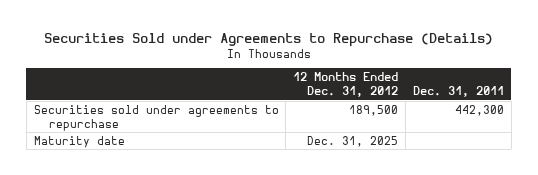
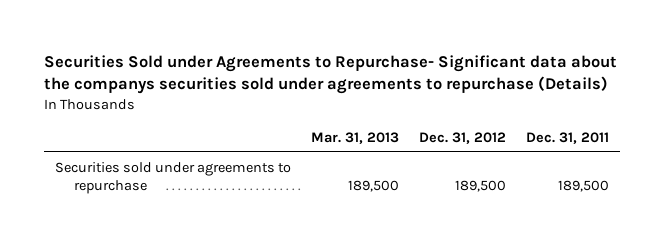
[43,33,493,48] Securities Sold under Agreements to Repurchase (Details) -> [44,54,618,95] Securities Sold under Agreements to Repurchase- Significant data about the companys securities sold under agreements to repurchase (Details)
[293,72,399,98] 12 Months Ended Dec. 31, 2012 -> none
none -> [310,131,399,144] Mar. 31, 2013
none -> [419,131,507,144] Dec. 31, 2012
[33,135,125,148] Maturity date -> none
[454,104,504,116] 442,300 -> [558,179,610,192] 189,500

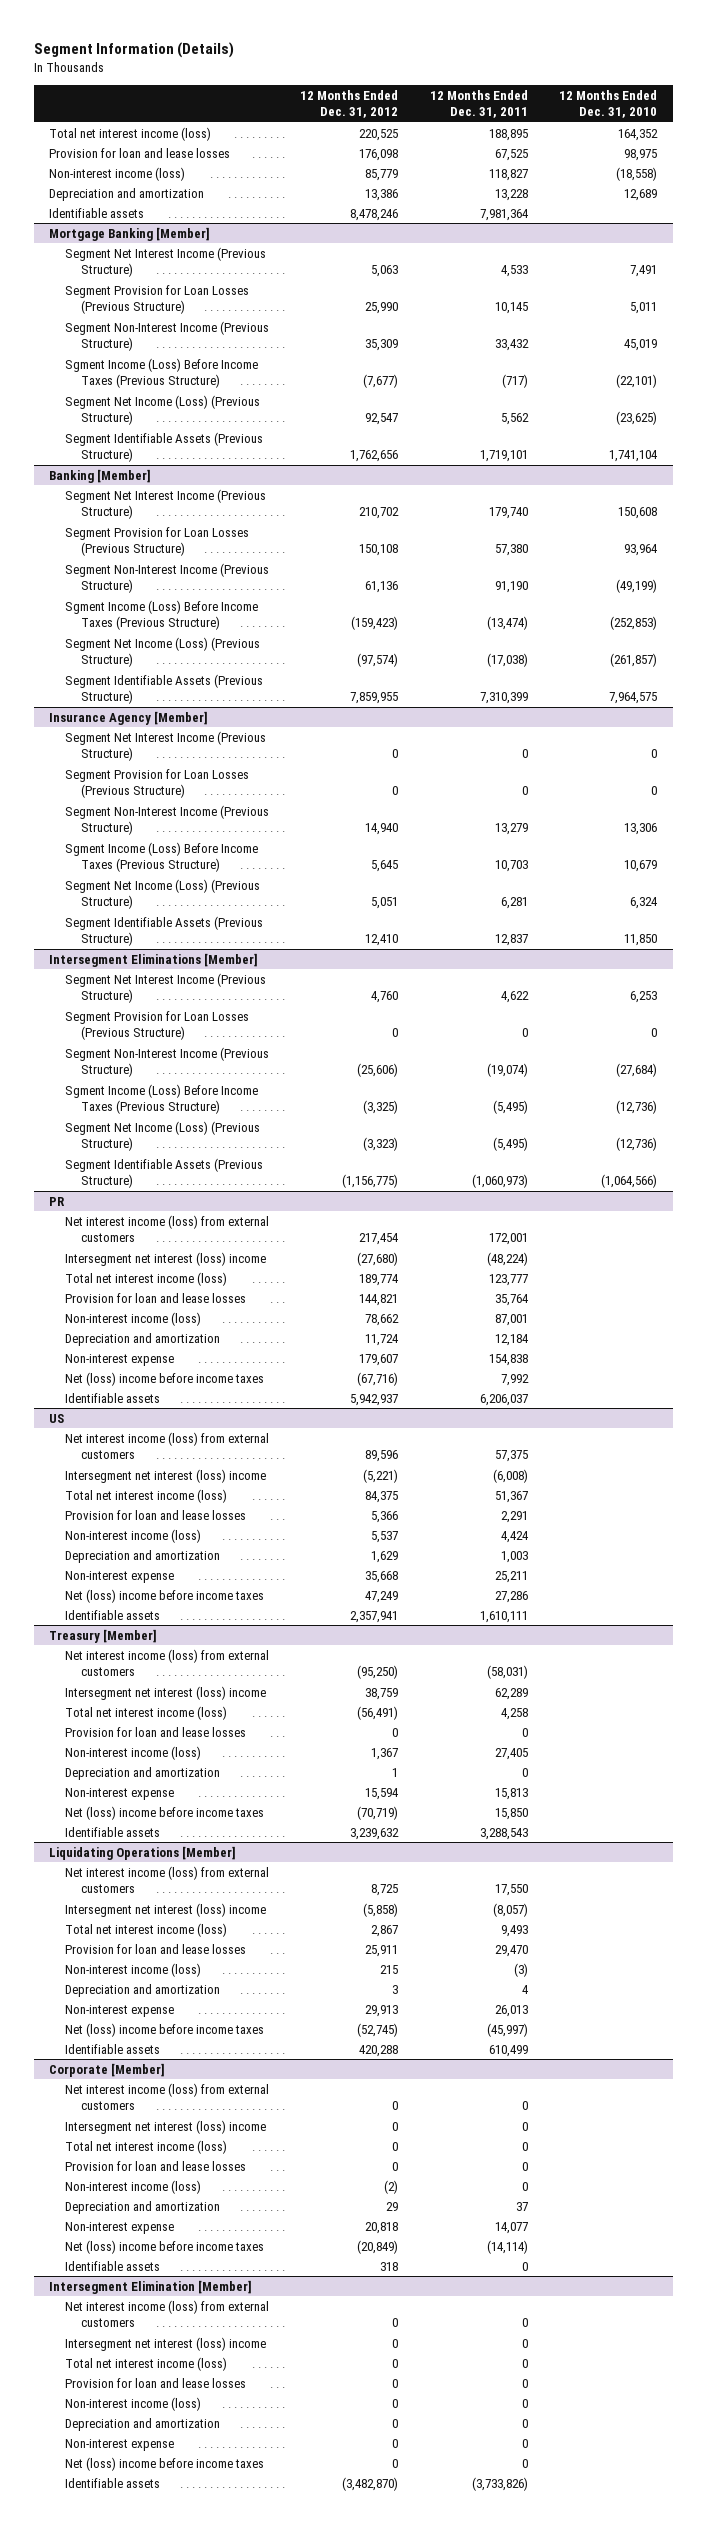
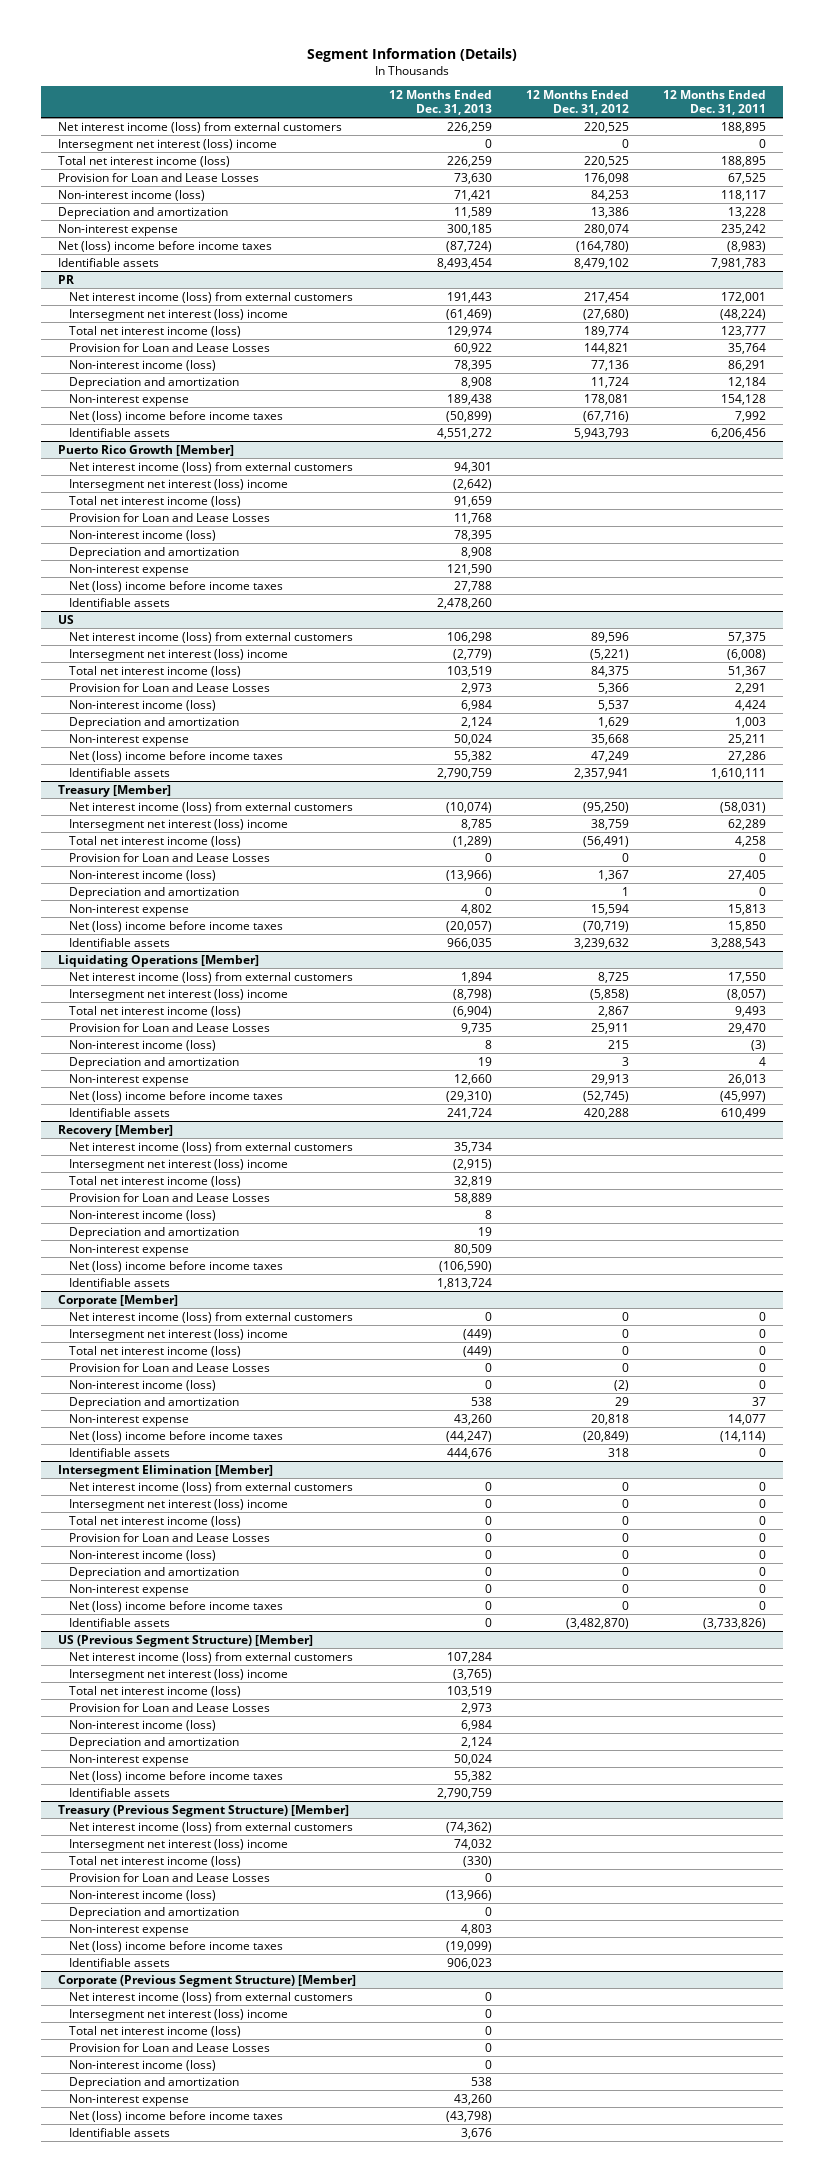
[559,89,658,119] 12 Months Ended Dec. 31, 2010 -> none
none -> [389,90,493,115] 12 Months Ended Dec. 31, 2013
none -> [57,121,342,133] Net interest income (loss) from external customers
none -> [57,138,277,151] Intersegment net interest (loss) income
[49,147,231,158] Provision for loan and lease losses -> [57,172,259,182] Provision for Loan and Lease Losses
[365,168,399,181] 85,779 -> [591,189,630,201] 84,253
[488,168,528,181] 118,827 -> [721,189,767,201] 118,117
[49,226,211,241] Mortgage Banking [Member] -> none
[65,246,267,278] Segment Net Interest Income (Previous Structure) -> none
[65,284,250,315] Segment Provision for Loan Losses (Previous Structure) -> none
[65,320,270,352] Segment Non-Interest Income (Previous Structure) -> none
[65,357,259,389] Sgment Income (Loss) Before Income Taxes (Previous Structure) -> none
[65,394,261,426] Segment Net Income (Loss) (Previous Structure) -> none
[65,431,264,463] Segment Identifiable Assets (Previous Structure) -> none
[49,468,152,483] Banking [Member] -> none
[65,488,267,520] Segment Net Interest Income (Previous Structure) -> none
[65,526,250,557] Segment Provision for Loan Losses (Previous Structure) -> none
[65,562,270,594] Segment Non-Interest Income (Previous Structure) -> none
[65,599,259,631] Sgment Income (Loss) Before Income Taxes (Previous Structure) -> none
[65,636,261,668] Segment Net Income (Loss) (Previous Structure) -> none
[65,673,264,705] Segment Identifiable Assets (Previous Structure) -> none
[49,710,209,725] Insurance Agency [Member] -> none
[65,730,267,762] Segment Net Interest Income (Previous Structure) -> none
[65,768,250,799] Segment Provision for Loan Losses (Previous Structure) -> none
[65,804,270,836] Segment Non-Interest Income (Previous Structure) -> none
[65,841,259,873] Sgment Income (Loss) Before Income Taxes (Previous Structure) -> none
[65,878,261,910] Segment Net Income (Loss) (Previous Structure) -> none
[65,915,264,947] Segment Identifiable Assets (Previous Structure) -> none
[49,952,259,967] Intersegment Eliminations [Member] -> none
[65,972,267,1004] Segment Net Interest Income (Previous Structure) -> none
[65,1010,250,1041] Segment Provision for Loan Losses (Previous Structure) -> none
[65,1046,270,1078] Segment Non-Interest Income (Previous Structure) -> none
[65,1083,259,1115] Sgment Income (Loss) Before Income Taxes (Previous Structure) -> none
[65,1120,261,1152] Segment Net Income (Loss) (Previous Structure) -> none
[65,1157,264,1189] Segment Identifiable Assets (Previous Structure) -> none
none -> [57,223,178,236] Non-interest expense
none -> [57,240,272,252] Net (loss) income before income taxes
[350,208,399,221] 8,478,246 -> [574,257,630,269] 8,479,102
[479,208,529,221] 7,981,364 -> [711,257,767,269] 7,981,783
[65,1292,247,1303] Provision for loan and lease losses -> [69,342,271,352] Provision for Loan and Lease Losses
[365,1313,400,1326] 78,662 -> [591,359,630,371] 77,136
[494,1313,528,1326] 87,001 -> [728,359,767,371] 86,291
[359,1353,399,1366] 179,607 -> [584,393,630,405] 178,081
[488,1353,528,1366] 154,838 -> [721,393,767,405] 154,128
[350,1393,399,1406] 5,942,937 -> [574,427,630,439] 5,943,793
[479,1393,528,1406] 6,206,037 -> [711,427,767,439] 6,206,456
none -> [57,444,234,456] Puerto Rico Growth [Member]
none -> [69,461,354,473] Net interest income (loss) from external customers
none -> [69,478,289,491] Intersegment net interest (loss) income
none -> [69,495,242,507] Total net interest income (loss)
none -> [69,512,271,522] Provision for Loan and Lease Losses
none -> [69,529,217,541] Non-interest income (loss)
none -> [69,546,240,559] Depreciation and amortization
none -> [69,563,190,576] Non-interest expense
none -> [69,580,284,592] Net (loss) income before income taxes
none -> [69,597,171,607] Identifiable assets
[65,1509,247,1520] Provision for loan and lease losses -> [69,682,271,692] Provision for Loan and Lease Losses
[65,1726,247,1737] Provision for loan and lease losses -> [69,852,271,862] Provision for Loan and Lease Losses
[65,1943,247,1954] Provision for loan and lease losses -> [69,1022,271,1032] Provision for Loan and Lease Losses
none -> [57,1124,173,1137] Recovery [Member]
none -> [69,1141,354,1153] Net interest income (loss) from external customers
none -> [69,1158,289,1171] Intersegment net interest (loss) income
none -> [69,1175,242,1187] Total net interest income (loss)
none -> [69,1192,271,1202] Provision for Loan and Lease Losses
none -> [69,1209,217,1221] Non-interest income (loss)
none -> [69,1226,240,1239] Depreciation and amortization
none -> [69,1243,190,1256] Non-interest expense
none -> [69,1260,284,1272] Net (loss) income before income taxes
none -> [69,1277,171,1287] Identifiable assets
[65,2160,247,2171] Provision for loan and lease losses -> [69,1362,271,1372] Provision for Loan and Lease Losses
[65,2377,247,2388] Provision for loan and lease losses -> [69,1532,271,1542] Provision for Loan and Lease Losses
none -> [57,1634,313,1647] US (Previous Segment Structure) [Member]
none -> [69,1651,354,1663] Net interest income (loss) from external customers
none -> [69,1668,289,1681] Intersegment net interest (loss) income
none -> [69,1685,242,1697] Total net interest income (loss)
none -> [69,1702,271,1712] Provision for Loan and Lease Losses
none -> [69,1719,217,1731] Non-interest income (loss)
none -> [69,1736,240,1749] Depreciation and amortization
none -> [69,1753,190,1766] Non-interest expense
none -> [69,1770,284,1782] Net (loss) income before income taxes
none -> [69,1787,171,1797] Identifiable assets
none -> [57,1804,349,1817] Treasury (Previous Segment Structure) [Member]
none -> [69,1821,354,1833] Net interest income (loss) from external customers
none -> [69,1838,289,1851] Intersegment net interest (loss) income
none -> [69,1855,242,1867] Total net interest income (loss)
none -> [69,1872,271,1882] Provision for Loan and Lease Losses
none -> [69,1889,217,1901] Non-interest income (loss)
none -> [69,1906,240,1919] Depreciation and amortization
none -> [69,1923,190,1936] Non-interest expense
none -> [69,1940,284,1952] Net (loss) income before income taxes
none -> [69,1957,171,1967] Identifiable assets
none -> [57,1974,356,1987] Corporate (Previous Segment Structure) [Member]
none -> [69,1991,354,2003] Net interest income (loss) from external customers
none -> [69,2008,289,2021] Intersegment net interest (loss) income
none -> [69,2025,242,2037] Total net interest income (loss)
none -> [69,2042,271,2052] Provision for Loan and Lease Losses
none -> [69,2059,217,2071] Non-interest income (loss)
none -> [69,2076,240,2089] Depreciation and amortization
none -> [69,2093,190,2106] Non-interest expense
none -> [69,2110,284,2122] Net (loss) income before income taxes
none -> [69,2127,171,2137] Identifiable assets

